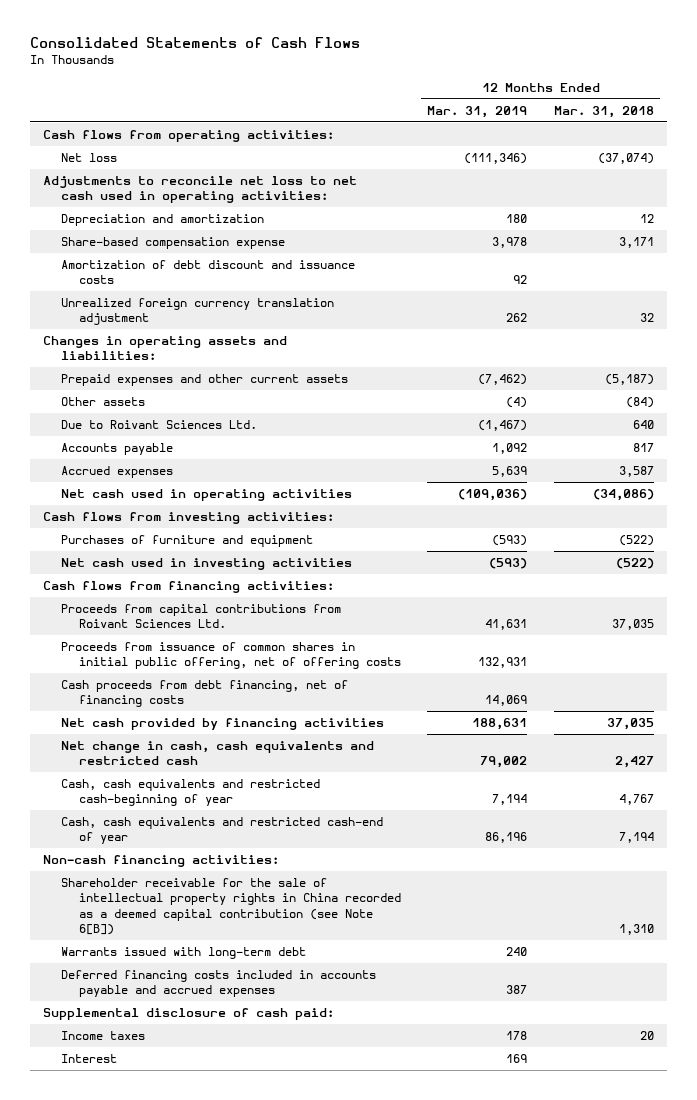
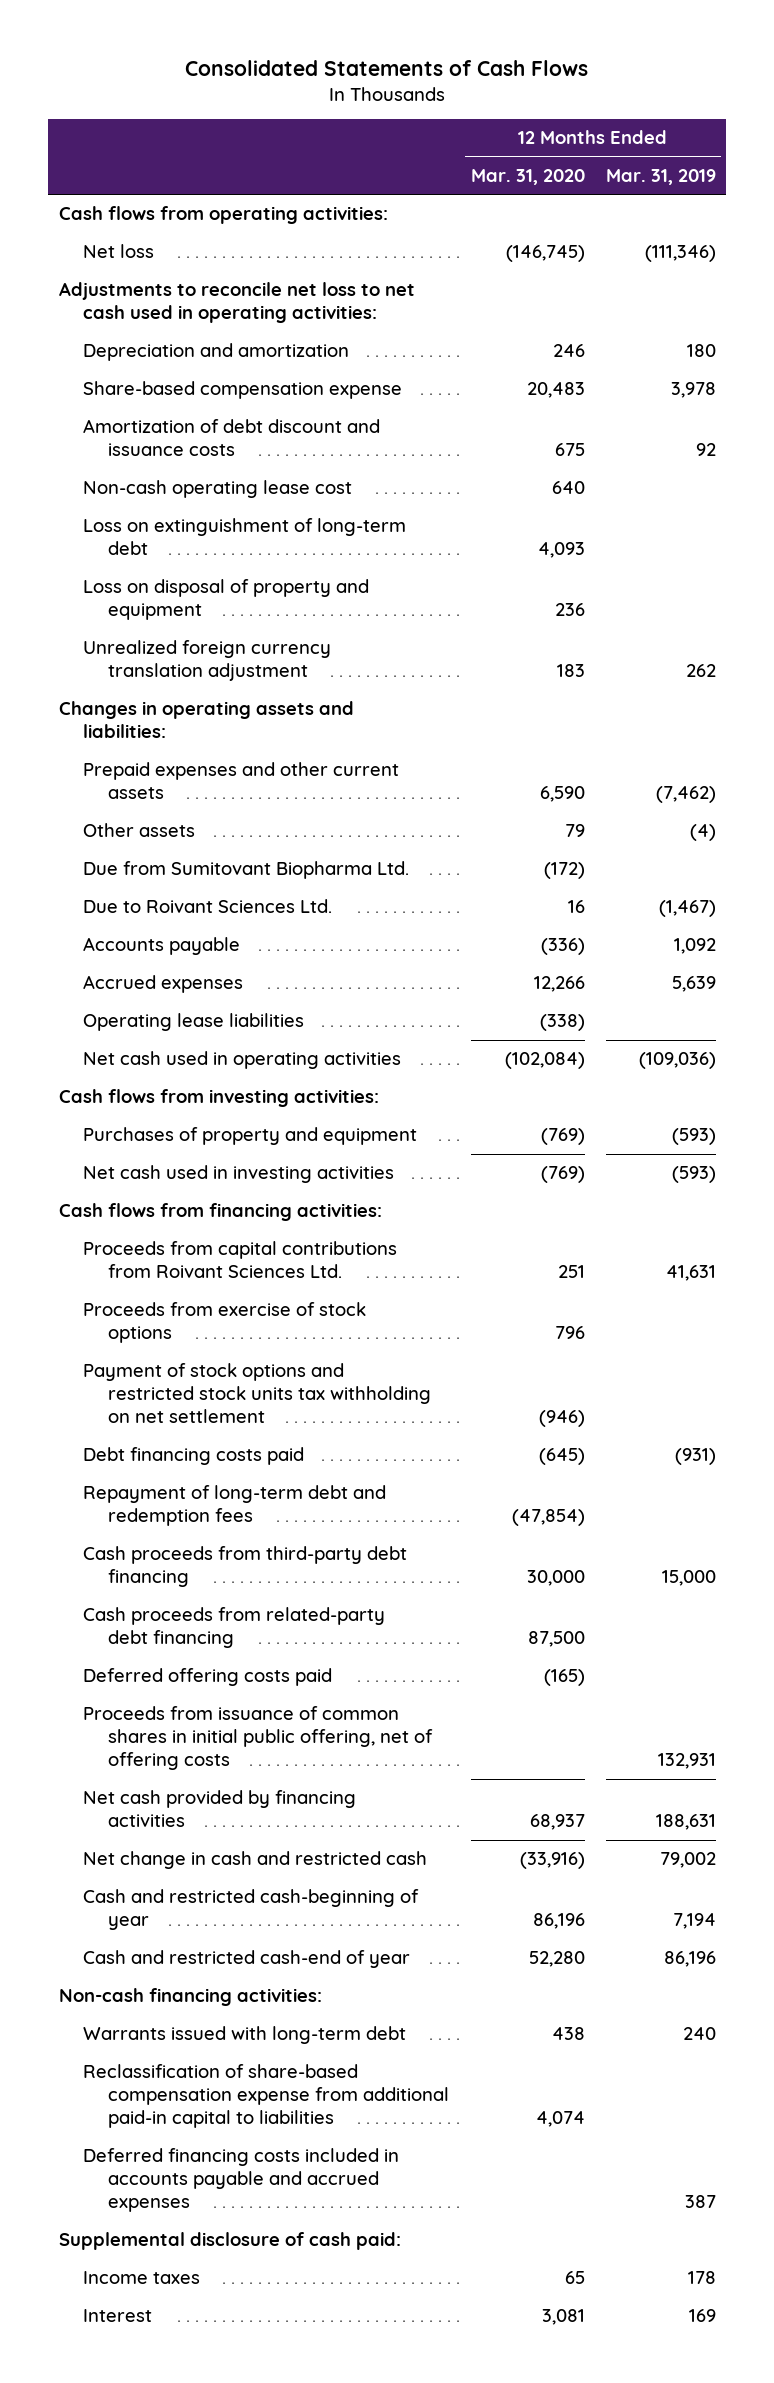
[553,105,654,118] Mar. 31, 2018 -> none
none -> [470,168,585,185] Mar. 31, 2020
none -> [83,480,353,499] Non-cash operating lease cost
none -> [83,518,407,556] Loss on extinguishment of long-term debt
none -> [83,579,370,621] Loss on disposal of property and equipment
none -> [83,861,410,880] Due from Sumitovant Biopharma Ltd.
none -> [83,1013,305,1032] Operating lease liabilities
[60,534,313,547] Purchases of furniture and equipment -> [83,1127,418,1146] Purchases of property and equipment
none -> [83,1302,367,1344] Proceeds from exercise of stock options
none -> [83,1363,432,1424] Payment of stock options and restricted stock units tax withholding on net settlement
none -> [83,1447,305,1466] Debt financing costs paid
none -> [83,1485,387,1527] Repayment of long-term debt and redemption fees
none -> [83,1546,408,1588] Cash proceeds from third-party debt financing
none -> [83,1607,386,1649] Cash proceeds from related-party debt financing
none -> [83,1668,333,1687] Deferred offering costs paid
[60,679,348,708] Cash proceeds from debt financing, net of financing costs -> none
[60,740,374,766] Net change in cash, cash equivalents and restricted cash -> [83,1851,428,1870] Net change in cash and restricted cash
[60,778,320,807] Cash, cash equivalents and restricted cash-beginning of year -> [83,1889,420,1931] Cash and restricted cash-beginning of year
[60,816,383,845] Cash, cash equivalents and restricted cash-end of year -> [83,1950,411,1969] Cash and restricted cash-end of year
[60,877,402,935] Shareholder receivable for the sale of intellectual property rights in China recorded as a deemed capital contribution (see Note 6[B]) -> none
none -> [83,2064,450,2129] Reclassification of share-based compensation expense from additional paid-in capital to liabilities

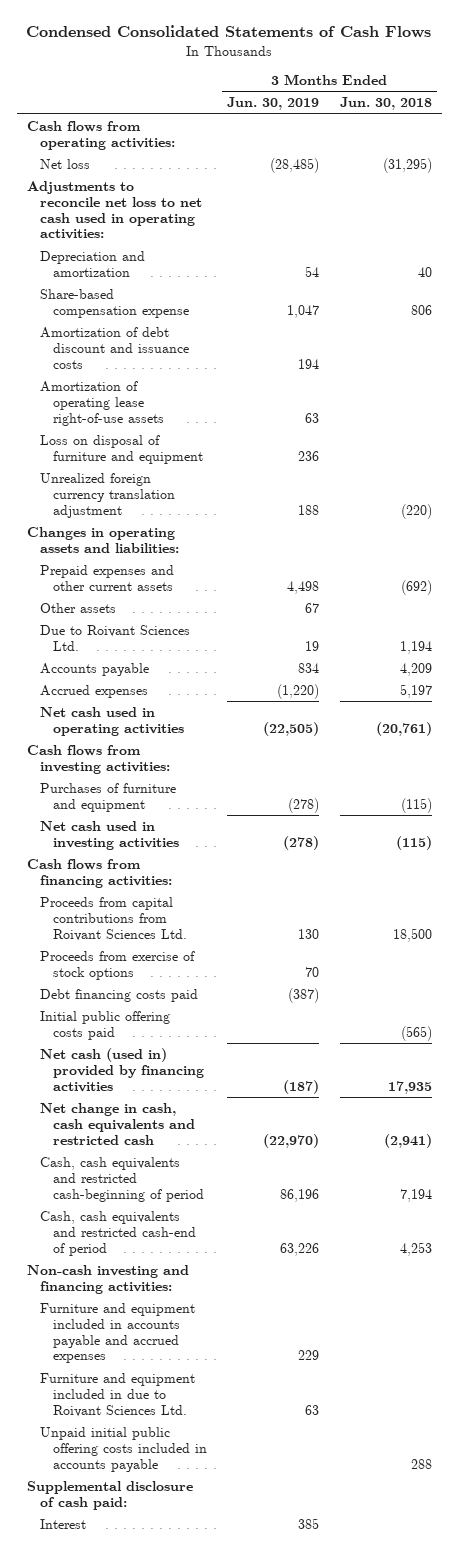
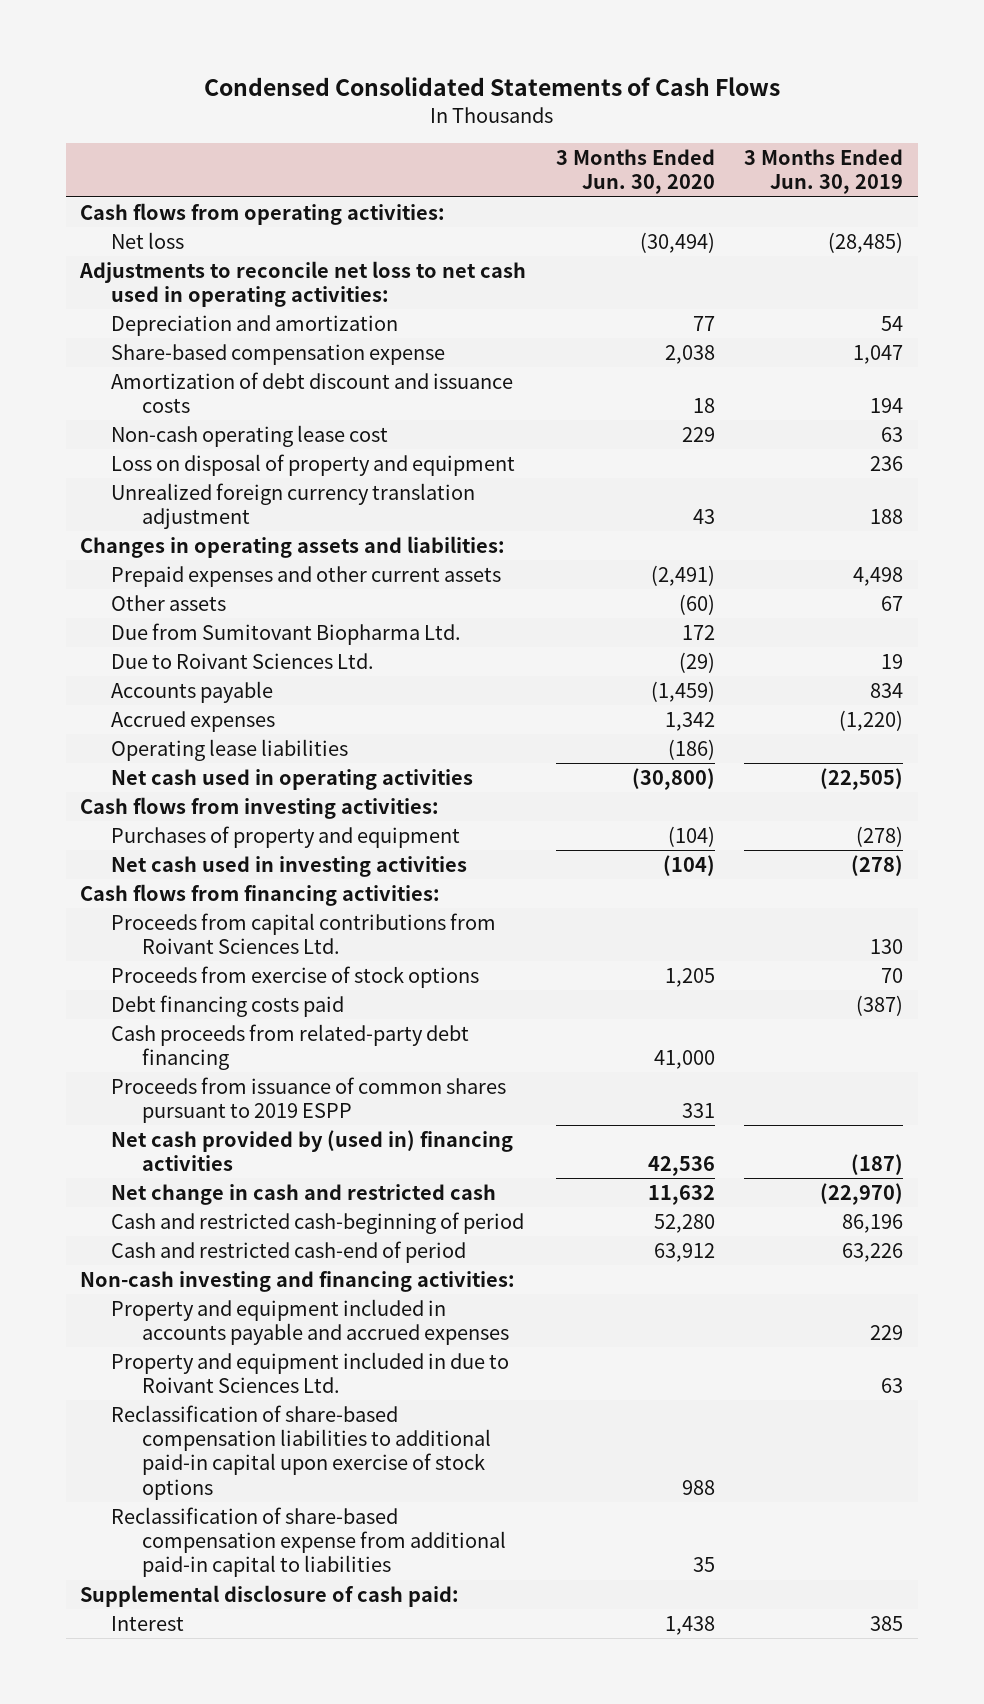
[339,97,432,111] Jun. 30, 2018 -> none
none -> [555,148,715,195] 3 Months Ended Jun. 30, 2020
[39,380,164,426] Amortization of operating lease right-of-use assets -> none
none -> [111,424,389,447] Non-cash operating lease cost
[39,434,203,464] Loss on disposal of furniture and equipment -> [111,453,516,476] Loss on disposal of property and equipment
none -> [111,622,462,645] Due from Sumitovant Biopharma Ltd.
none -> [111,738,349,761] Operating lease liabilities
[39,782,176,812] Purchases of furniture and equipment -> [111,825,461,848] Purchases of property and equipment
[39,1010,170,1040] Initial public offering costs paid -> none
none -> [111,1023,470,1071] Cash proceeds from related-party debt financing
none -> [111,1076,507,1124] Proceeds from issuance of common shares pursuant to 2019 ESPP
[39,1047,204,1092] Net cash (used in) provided by financing activities -> [111,1129,514,1172] Net cash provided by (used in) financing activities
[39,1102,195,1145] Net change in cash, cash equivalents and restricted cash -> [111,1183,497,1205] Net change in cash and restricted cash
[39,1156,204,1202] Cash, cash equivalents and restricted cash-beginning of period -> [111,1211,525,1234] Cash and restricted cash-beginning of period
[39,1210,196,1256] Cash, cash equivalents and restricted cash-end of period -> [111,1240,467,1263] Cash and restricted cash-end of period
[39,1426,207,1472] Unpaid initial public offering costs included in accounts payable -> none
[39,1302,195,1364] Furniture and equipment included in accounts payable and accrued expenses -> [111,1298,510,1346] Property and equipment included in accounts payable and accrued expenses
[39,1372,195,1417] Furniture and equipment included in due to Roivant Sciences Ltd. -> [111,1351,510,1394] Property and equipment included in due to Roivant Sciences Ltd.
none -> [111,1404,492,1500] Reclassification of share-based compensation liabilities to additional paid-in capital upon exercise of stock options
none -> [111,1506,507,1578] Reclassification of share-based compensation expense from additional paid-in capital to liabilities

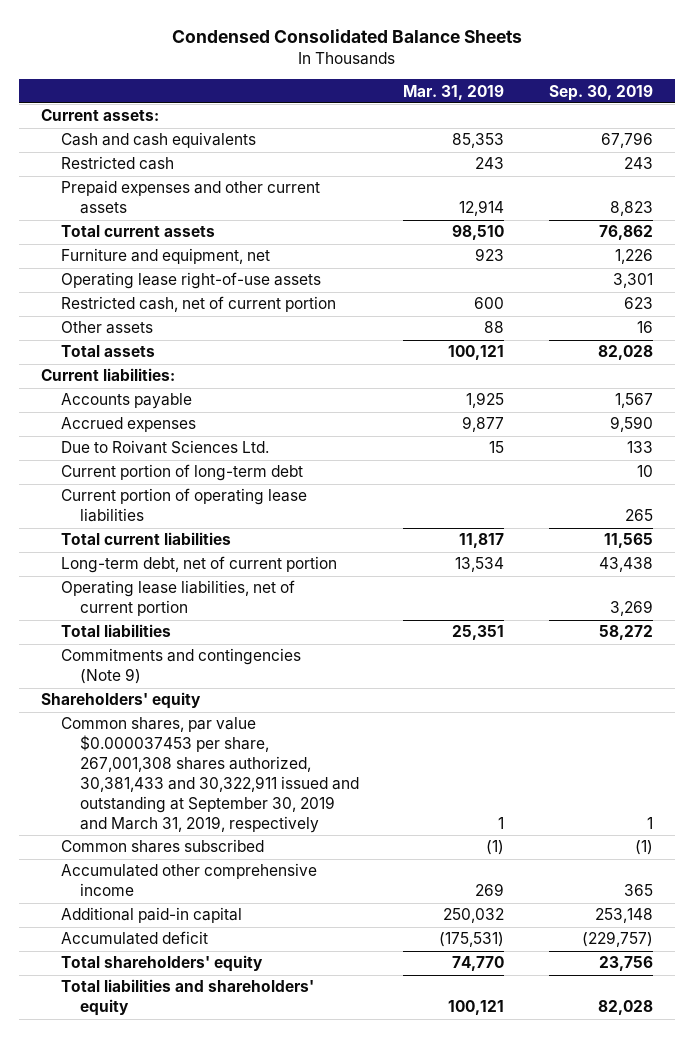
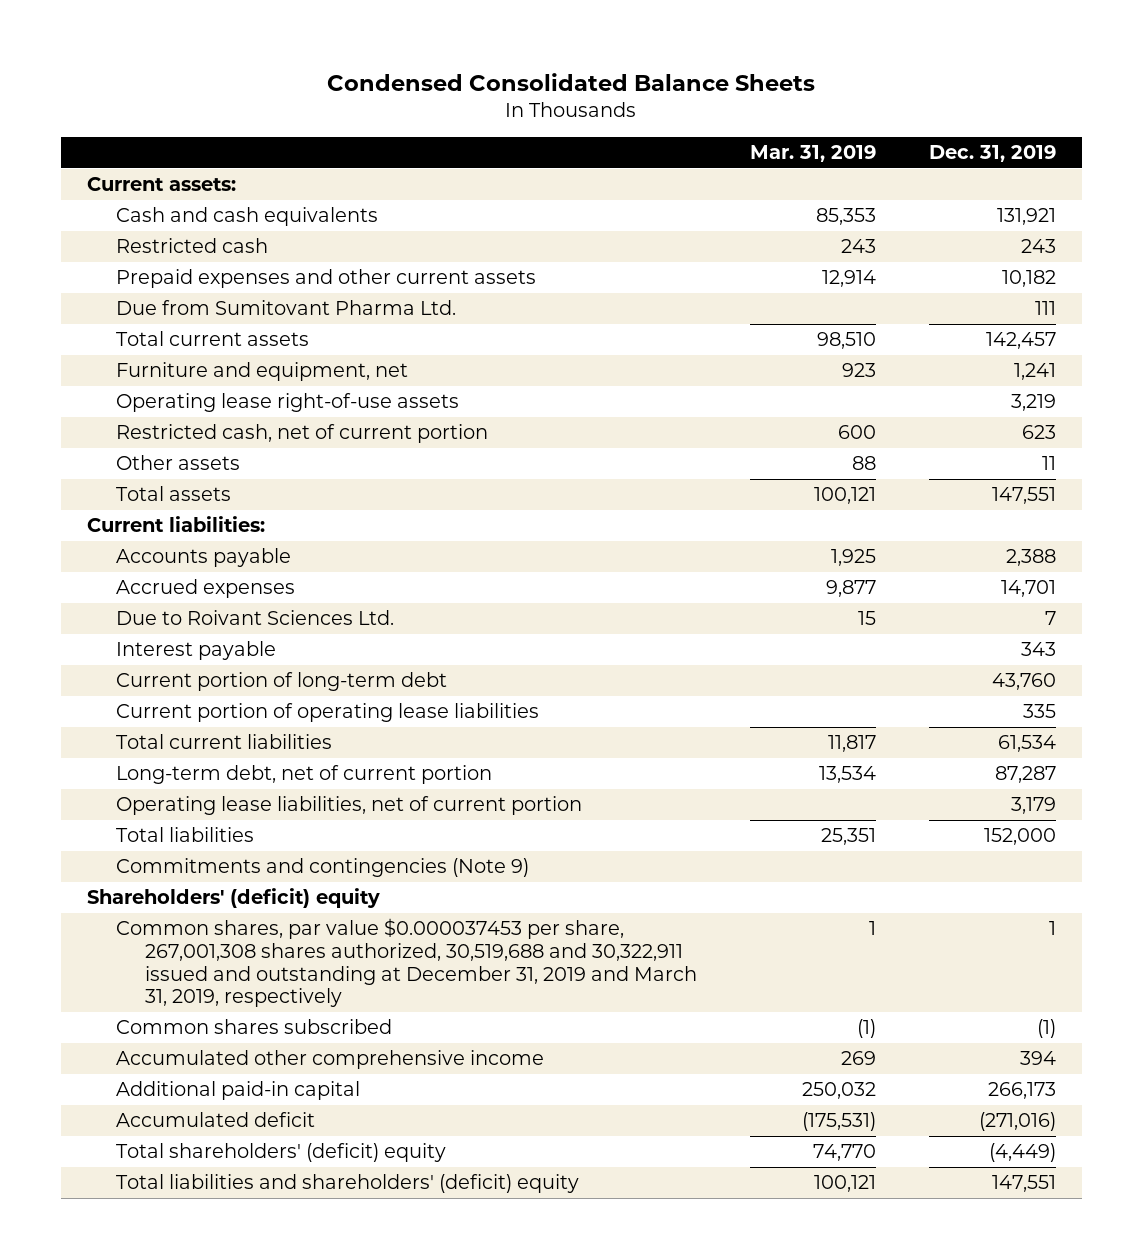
[548,84,653,101] Sep. 30, 2019 -> none
none -> [928,145,1056,163] Dec. 31, 2019
none -> [116,300,457,316] Due from Sumitovant Pharma Ltd.
none -> [116,641,277,661] Interest payable
[41,692,202,710] Shareholders' equity -> [87,888,381,909] Shareholders' (deficit) equity
[60,717,359,833] Common shares, par value $0.000037453 per share, 267,001,308 shares authorized, 30,381,433 and 30,322,911 issued and outstanding at September 30, 2019 and March 31, 2019, respectively -> [116,918,698,1008] Common shares, par value $0.000037453 per share, 267,001,308 shares authorized, 30,519,688 and 30,322,911 issued and outstanding at December 31, 2019 and March 31, 2019, respectively
[60,955,263,973] Total shareholders' equity -> [116,1143,447,1163] Total shareholders' (deficit) equity
[60,979,314,1017] Total liabilities and shareholders' equity -> [116,1174,580,1194] Total liabilities and shareholders' (deficit) equity

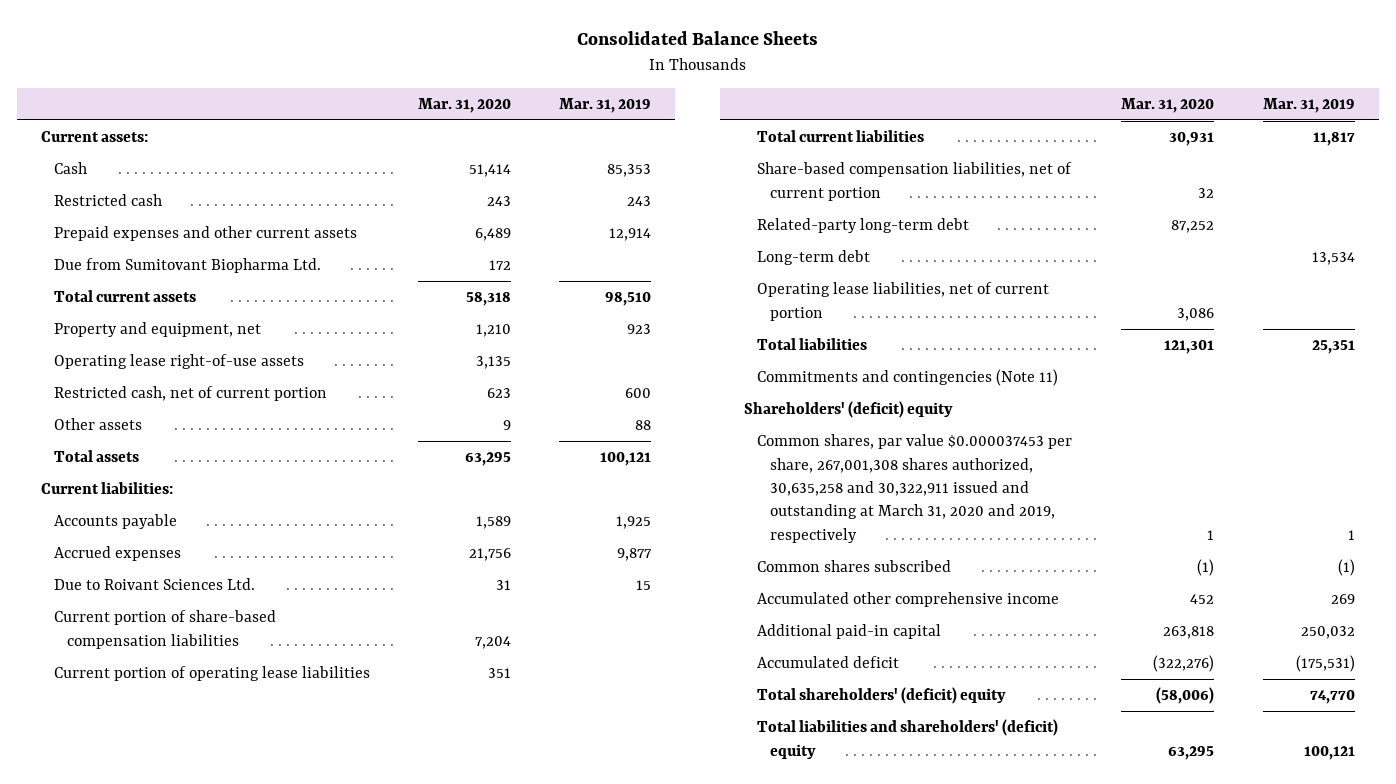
[327,73,816,92] Condensed Consolidated Balance Sheets -> [576,31,818,46] Consolidated Balance Sheets
[928,145,1056,163] Dec. 31, 2019 -> none
none -> [418,97,512,113] Mar. 31, 2020
[116,207,379,227] Cash and cash equivalents -> [54,162,88,175] Cash
[116,300,457,316] Due from Sumitovant Pharma Ltd. -> [54,258,322,274] Due from Sumitovant Biopharma Ltd.
[116,362,409,382] Furniture and equipment, net -> [54,322,262,338] Property and equipment, net
[116,641,277,661] Interest payable -> none
[116,672,448,692] Current portion of long-term debt -> none
none -> [54,610,277,649] Current portion of share-based compensation liabilities
none -> [757,162,1073,201] Share-based compensation liabilities, net of current portion
none -> [757,218,970,234] Related-party long-term debt
[116,765,493,785] Long-term debt, net of current portion -> [757,250,871,266] Long-term debt
[116,858,530,878] Commitments and contingencies (Note 9) -> [757,369,1059,387] Commitments and contingencies (Note 11)
[116,918,698,1008] Common shares, par value $0.000037453 per share, 267,001,308 shares authorized, 30,519,688 and 30,322,911 issued and outstanding at December 31, 2019 and March 31, 2019, respectively -> [757,434,1073,543] Common shares, par value $0.000037453 per share, 267,001,308 shares authorized, 30,635,258 and 30,322,911 issued and outstanding at March 31, 2020 and 2019, respectively

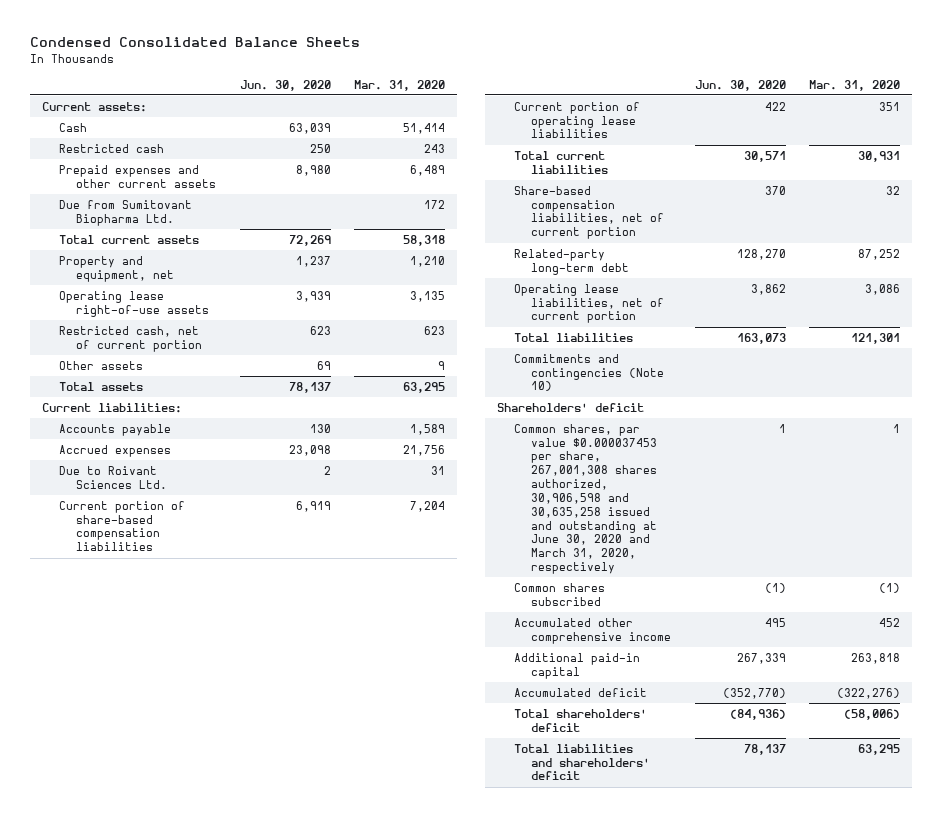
[576,31,818,46] Consolidated Balance Sheets -> [29,37,360,48] Condensed Consolidated Balance Sheets
[559,97,652,113] Mar. 31, 2019 -> none
none -> [239,79,331,91] Jun. 30, 2020
[757,250,871,266] Long-term debt -> none
[757,369,1059,387] Commitments and contingencies (Note 11) -> [513,353,665,392] Commitments and contingencies (Note 10)
[744,401,954,419] Shareholders' (deficit) equity -> [496,402,644,412] Shareholders' deficit
[757,434,1073,543] Common shares, par value $0.000037453 per share, 267,001,308 shares authorized, 30,635,258 and 30,322,911 issued and outstanding at March 31, 2020 and 2019, respectively -> [513,423,658,575] Common shares, par value $0.000037453 per share, 267,001,308 shares authorized, 30,906,598 and 30,635,258 issued and outstanding at June 30, 2020 and March 31, 2020, respectively
[757,687,1007,705] Total shareholders' (deficit) equity -> [513,708,647,732] Total shareholders' deficit
[757,719,1059,759] Total liabilities and shareholders' (deficit) equity -> [513,743,651,781] Total liabilities and shareholders' deficit

